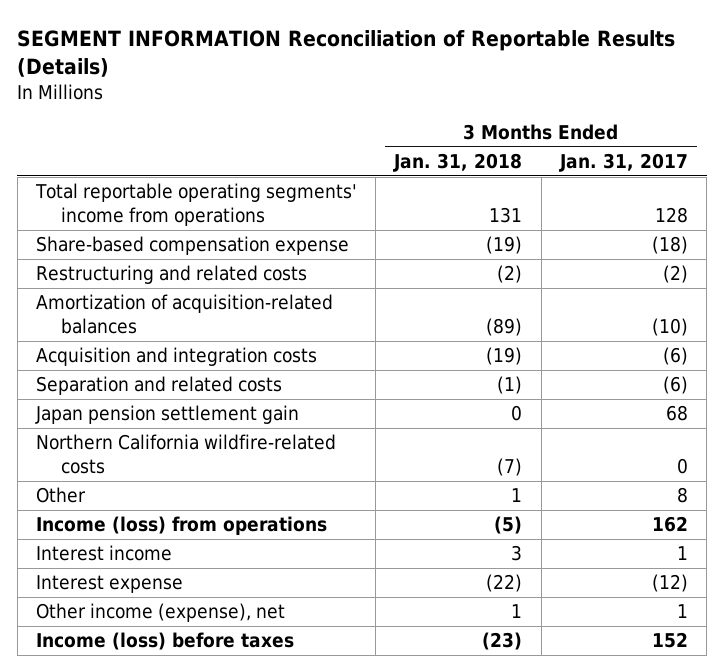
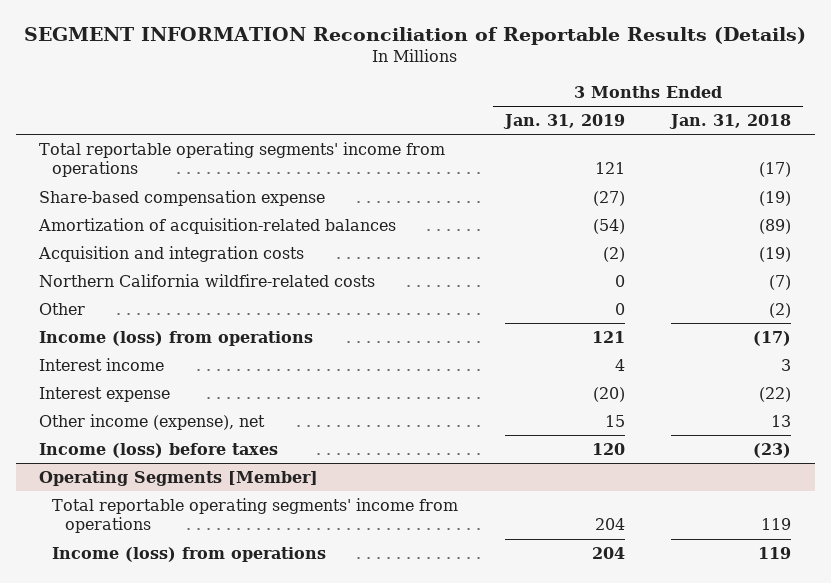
[558,153,688,173] Jan. 31, 2017 -> none
none -> [502,114,625,130] Jan. 31, 2019
[489,206,523,223] 131 -> [759,162,792,178] (17)
[35,265,307,285] Restructuring and related costs -> none
[35,376,282,396] Separation and related costs -> none
[34,405,299,425] Japan pension settlement gain -> none
[511,488,523,503] 1 -> [769,302,792,318] (2)
[494,516,523,535] (5) -> [753,330,792,346] (17)
[511,604,523,619] 1 -> [771,414,792,427] 13
none -> [39,470,319,486] Operating Segments [Member]
none -> [52,497,459,534] Total reportable operating segments' income from operations
none -> [52,546,327,562] Income (loss) from operations

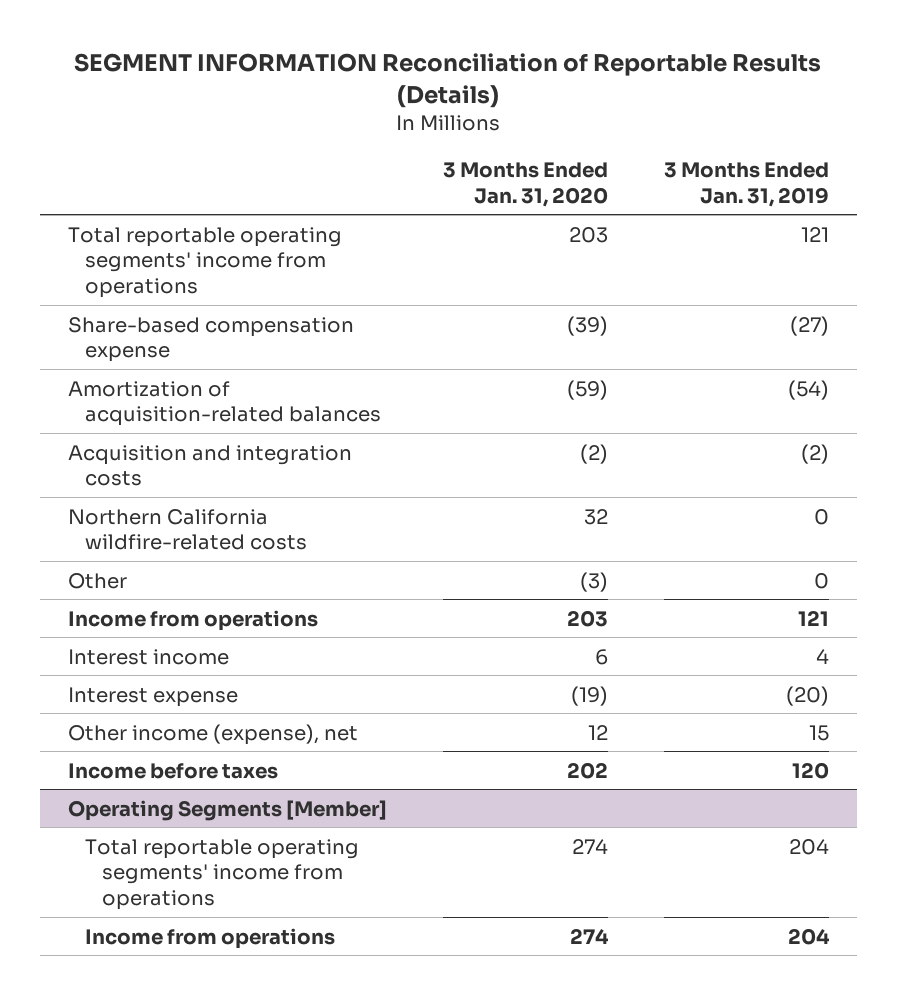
[669,114,792,130] Jan. 31, 2018 -> none
none -> [442,161,608,207] 3 Months Ended Jan. 31, 2020
[39,330,314,346] Income (loss) from operations -> [67,609,318,631] Income from operations
[39,442,279,458] Income (loss) before taxes -> [67,762,278,779] Income before taxes
[52,546,327,562] Income (loss) from operations -> [85,927,336,949] Income from operations

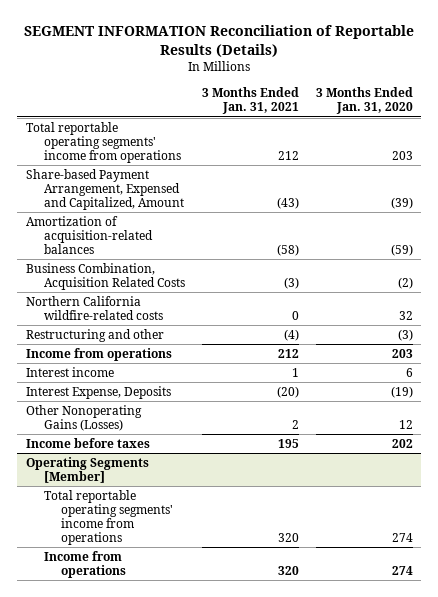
[663,161,829,207] 3 Months Ended Jan. 31, 2019 -> none
none -> [201,87,299,115] 3 Months Ended Jan. 31, 2021
[67,316,354,363] Share-based compensation expense -> [25,168,184,211] Share-based Payment Arrangement, Expensed and Capitalized, Amount
[67,444,352,487] Acquisition and integration costs -> [25,262,185,291] Business Combination, Acquisition Related Costs
[67,572,127,589] Other -> [25,328,164,342] Restructuring and other
[67,686,238,707] Interest expense -> [25,385,171,399] Interest Expense, Deposits
[67,723,358,745] Other income (expense), net -> [25,404,142,432] Other Nonoperating Gains (Losses)

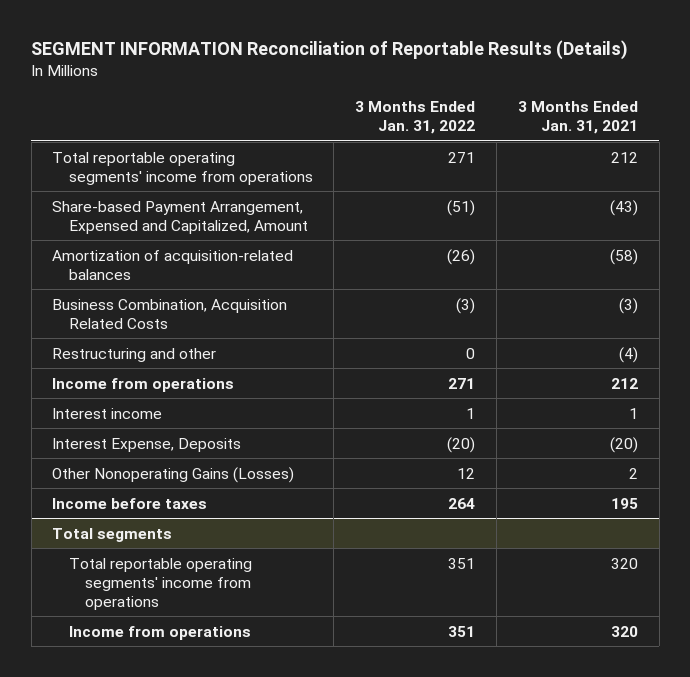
[315,87,413,115] 3 Months Ended Jan. 31, 2020 -> none
none -> [355,101,476,135] 3 Months Ended Jan. 31, 2022
[25,295,163,321] Northern California wildfire-related costs -> none
[25,456,149,484] Operating Segments [Member] -> none
none -> [52,527,173,542] Total segments

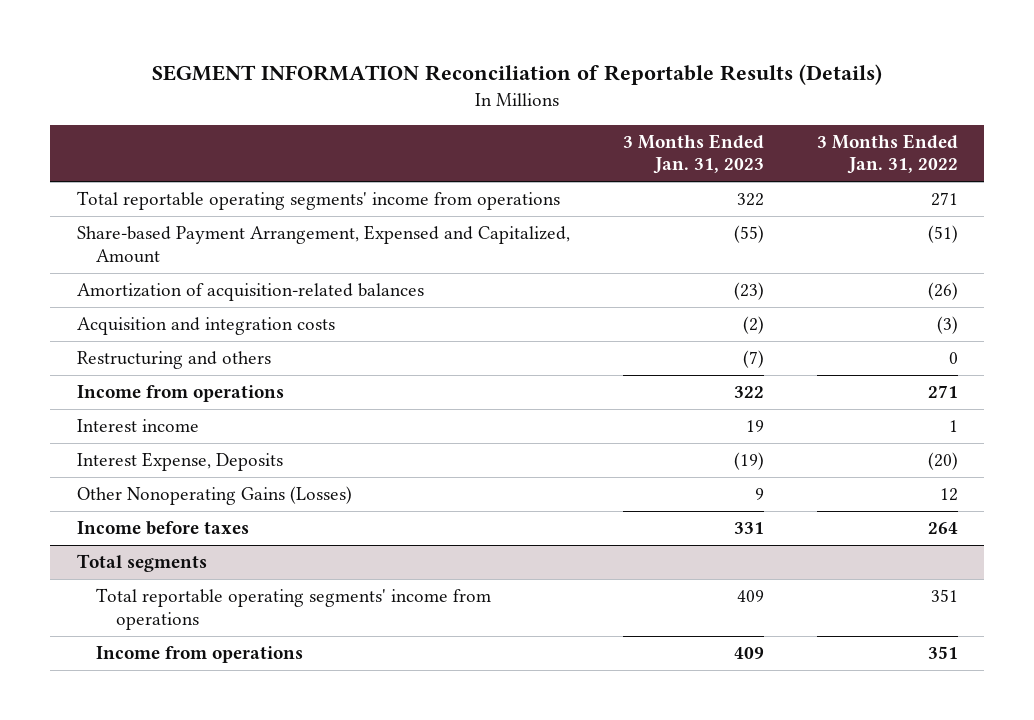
[517,101,638,135] 3 Months Ended Jan. 31, 2021 -> none
none -> [622,134,764,175] 3 Months Ended Jan. 31, 2023
[52,298,288,329] Business Combination, Acquisition Related Costs -> [76,317,335,336] Acquisition and integration costs
[52,347,217,362] Restructuring and other -> [76,351,271,370] Restructuring and others

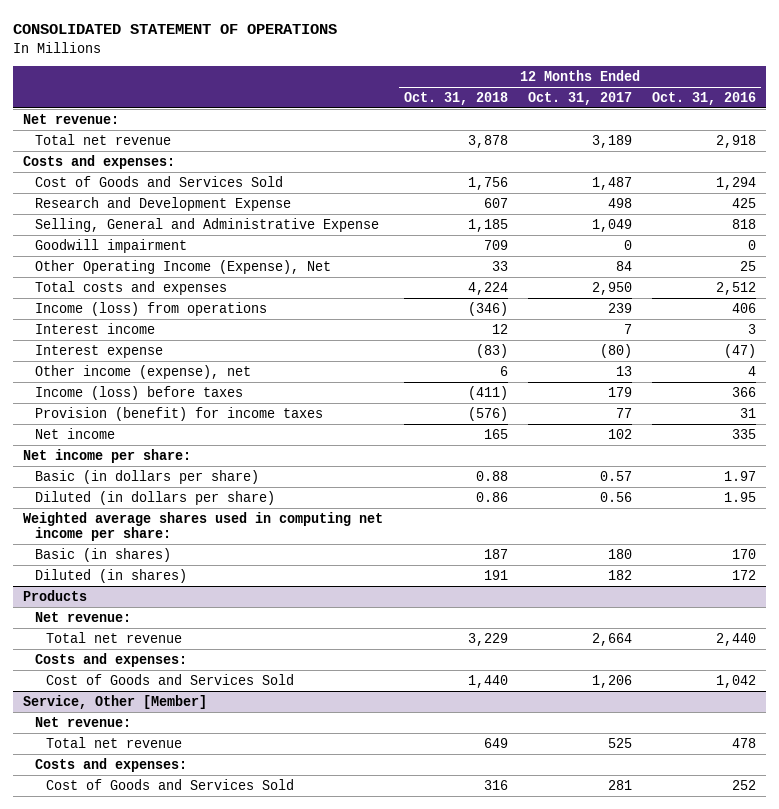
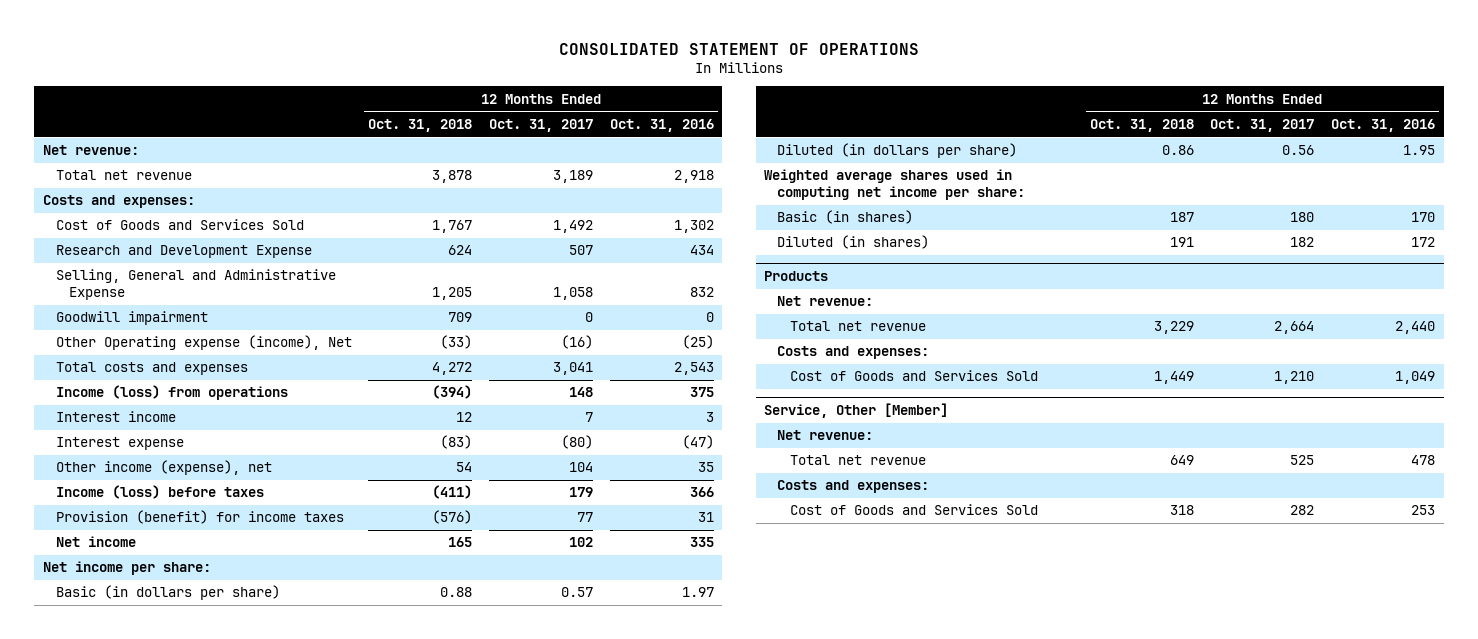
[467,176,508,190] 1,756 -> [432,220,473,234] 1,767
[591,176,632,190] 1,487 -> [553,220,594,234] 1,492
[715,176,756,190] 1,294 -> [673,220,714,234] 1,302
[483,197,508,208] 607 -> [448,245,473,256] 624
[607,197,632,208] 498 -> [569,245,594,256] 507
[731,197,756,208] 425 -> [689,245,714,256] 434
[467,218,508,232] 1,185 -> [432,287,473,301] 1,205
[591,218,632,232] 1,049 -> [553,287,594,301] 1,058
[731,218,756,229] 818 -> [689,287,714,298] 832
[34,259,331,274] Other Operating Income (Expense), Net -> [55,335,352,351] Other Operating expense (income), Net
[491,260,508,271] 33 -> [440,335,473,350] (33)
[615,260,632,271] 84 -> [561,335,594,350] (16)
[739,260,756,271] 25 -> [681,335,714,350] (25)
[467,281,508,295] 4,224 -> [432,362,473,376] 4,272
[591,281,632,295] 2,950 -> [553,362,594,376] 3,041
[715,281,756,295] 2,512 -> [673,362,714,376] 2,543
[467,301,508,316] (346) -> [432,385,473,400] (394)
[607,302,632,313] 239 -> [569,387,594,398] 148
[731,302,756,313] 406 -> [689,387,714,398] 375
[499,365,508,376] 6 -> [456,462,473,473] 54
[615,365,632,376] 13 -> [569,462,594,473] 104
[747,365,756,376] 4 -> [697,462,714,473] 35
[467,674,508,688] 1,440 -> [1153,371,1194,385] 1,449
[591,674,632,688] 1,206 -> [1274,371,1315,385] 1,210
[715,674,756,688] 1,042 -> [1395,371,1436,385] 1,049
[483,779,508,790] 316 -> [1169,505,1194,516] 318
[607,779,632,790] 281 -> [1290,505,1315,516] 282
[731,779,756,790] 252 -> [1411,505,1436,516] 253

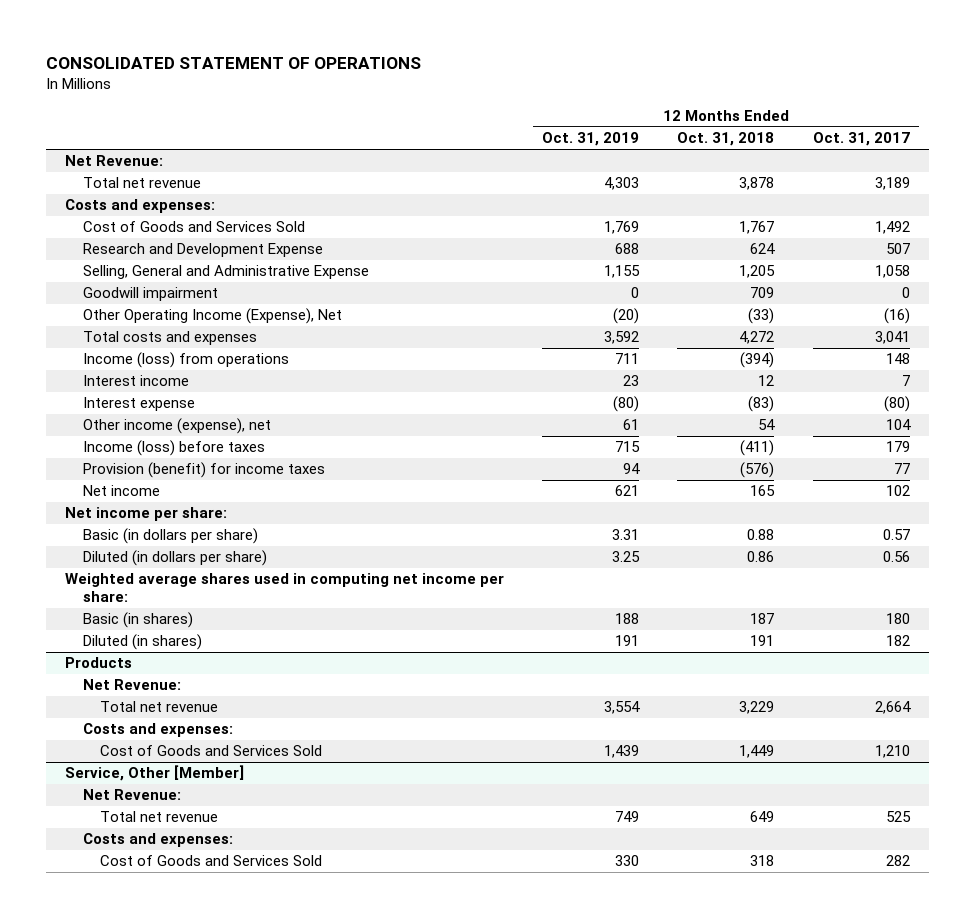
[609,118,714,132] Oct. 31, 2016 -> none
none -> [542,132,640,147] Oct. 31, 2019
[42,145,139,156] Net revenue: -> [65,155,164,167] Net Revenue:
[55,335,352,351] Other Operating expense (income), Net -> [82,308,342,325] Other Operating Income (Expense), Net
[776,296,873,307] Net revenue: -> [82,679,181,691] Net Revenue:
[776,430,873,441] Net revenue: -> [82,789,181,801] Net Revenue:

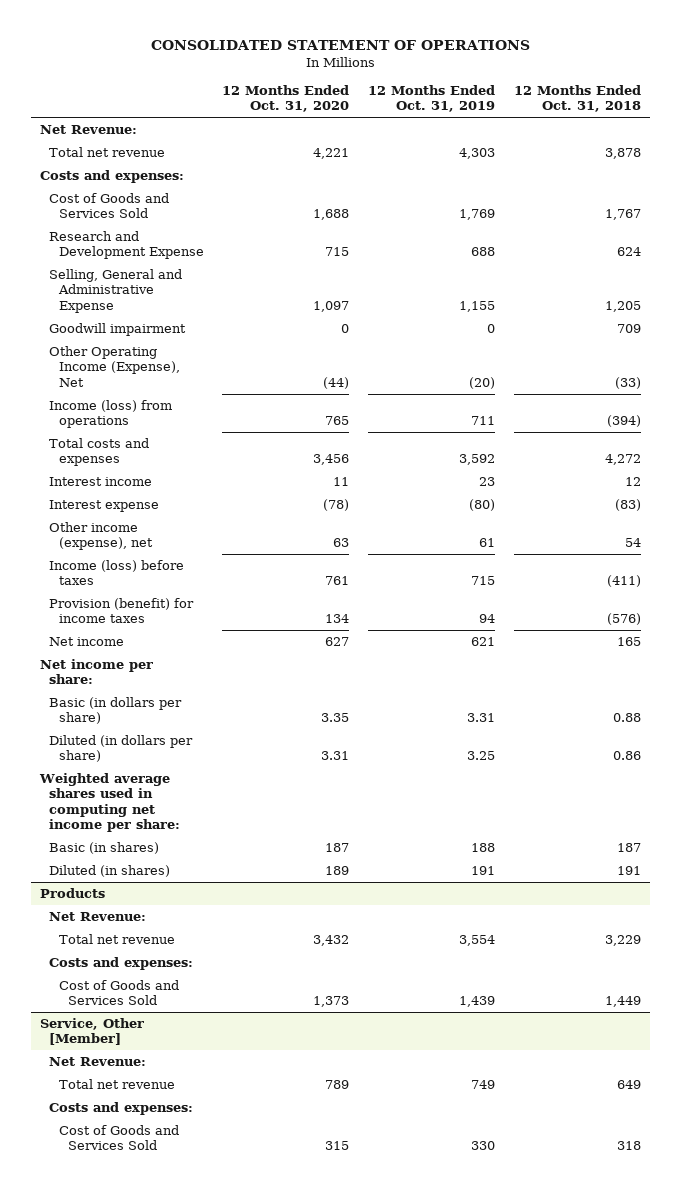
[812,132,910,147] Oct. 31, 2017 -> none
none -> [222,84,350,113] 12 Months Ended Oct. 31, 2020
[82,331,257,346] Total costs and expenses -> [49,437,150,467] Total costs and expenses

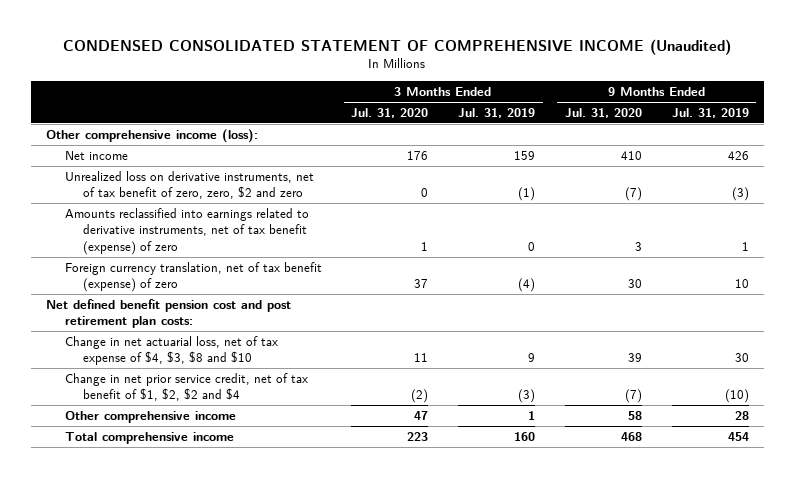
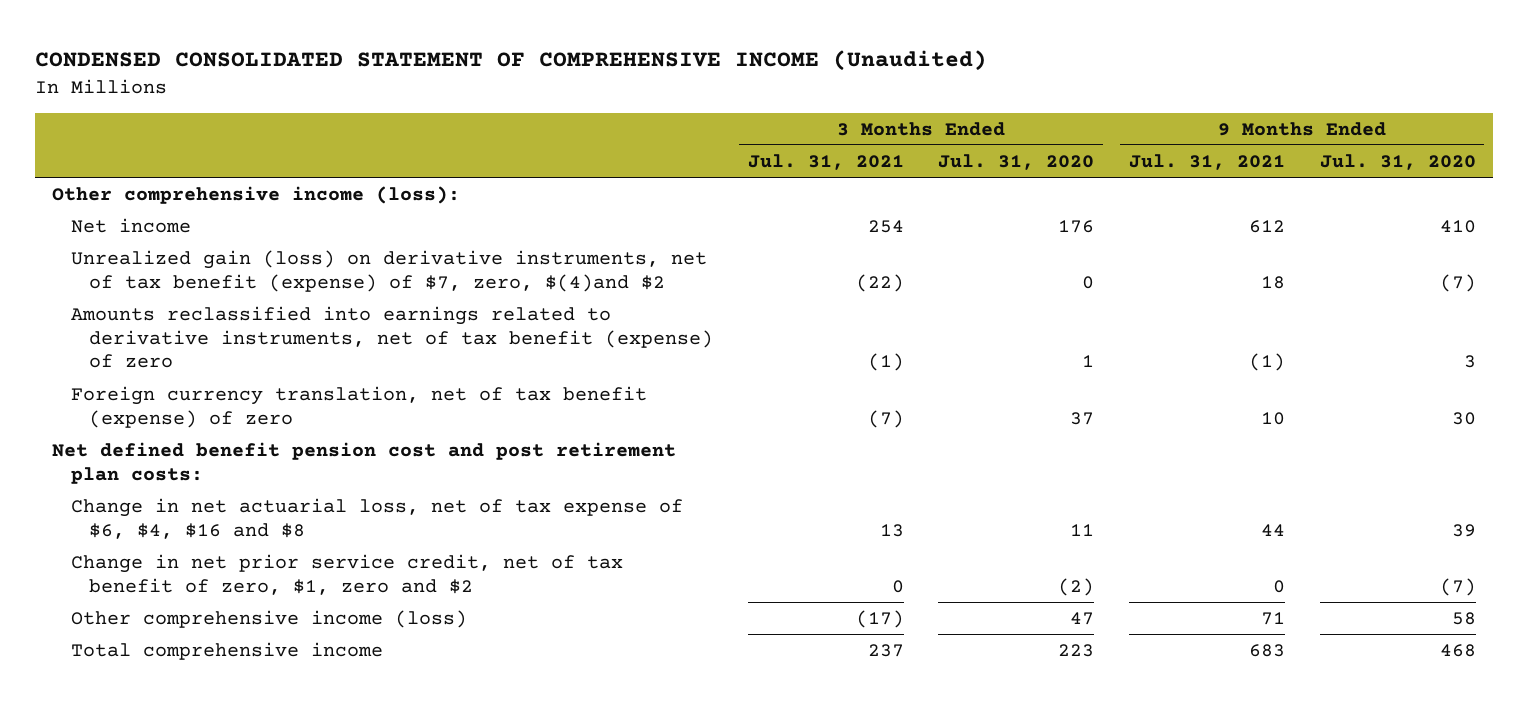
[458,107,536,118] Jul. 31, 2019 -> none
[671,107,749,118] Jul. 31, 2019 -> none
none -> [747,153,904,170] Jul. 31, 2021
none -> [1128,153,1285,170] Jul. 31, 2021
[64,170,314,200] Unrealized loss on derivative instruments, net of tax benefit of zero, zero, $2 and zero -> [70,249,707,292] Unrealized gain (loss) on derivative instruments, net of tax benefit (expense) of $7, zero, $(4)and $2
[64,335,278,366] Change in net actuarial loss, net of tax expense of $4, $3, $8 and $10 -> [70,497,683,539] Change in net actuarial loss, net of tax expense of $6, $4, $16 and $8
[64,372,308,402] Change in net prior service credit, net of tax benefit of $1, $2, $2 and $4 -> [70,553,623,595] Change in net prior service credit, net of tax benefit of zero, $1, zero and $2
[64,410,236,423] Other comprehensive income -> [70,609,467,628] Other comprehensive income (loss)

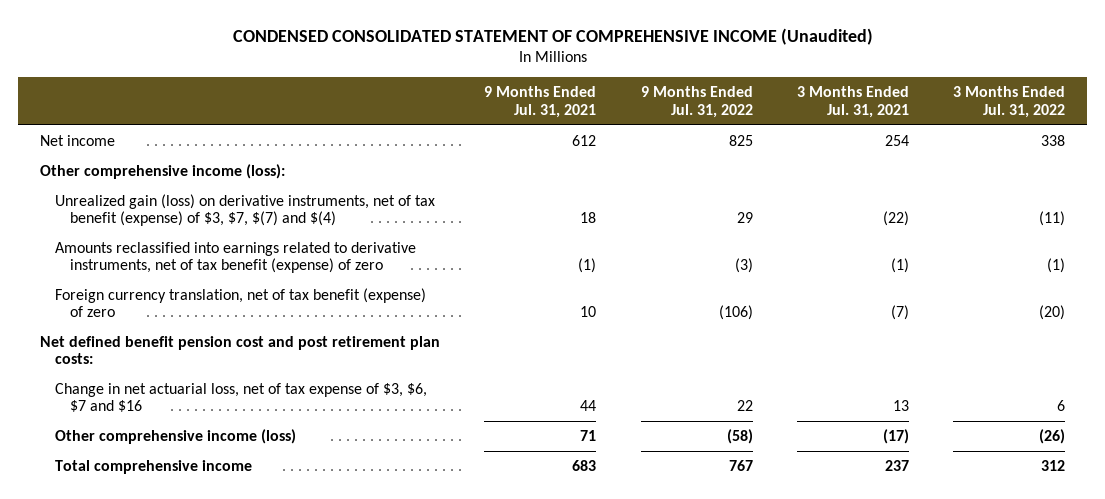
[938,153,1095,170] Jul. 31, 2020 -> none
[1319,153,1476,170] Jul. 31, 2020 -> none
none -> [640,86,753,118] 9 Months Ended Jul. 31, 2022
none -> [953,86,1066,118] 3 Months Ended Jul. 31, 2022
[51,185,460,204] Other comprehensive income (loss): -> [40,163,286,179] Other comprehensive income (loss):
[70,249,707,292] Unrealized gain (loss) on derivative instruments, net of tax benefit (expense) of $7, zero, $(4)and $2 -> [55,193,436,227] Unrealized gain (loss) on derivative instruments, net of tax benefit (expense) of $3, $7, $(7) and $(4)
[70,553,623,595] Change in net prior service credit, net of tax benefit of zero, $1, zero and $2 -> none
[70,497,683,539] Change in net actuarial loss, net of tax expense of $6, $4, $16 and $8 -> [55,382,428,413] Change in net actuarial loss, net of tax expense of $3, $6, $7 and $16

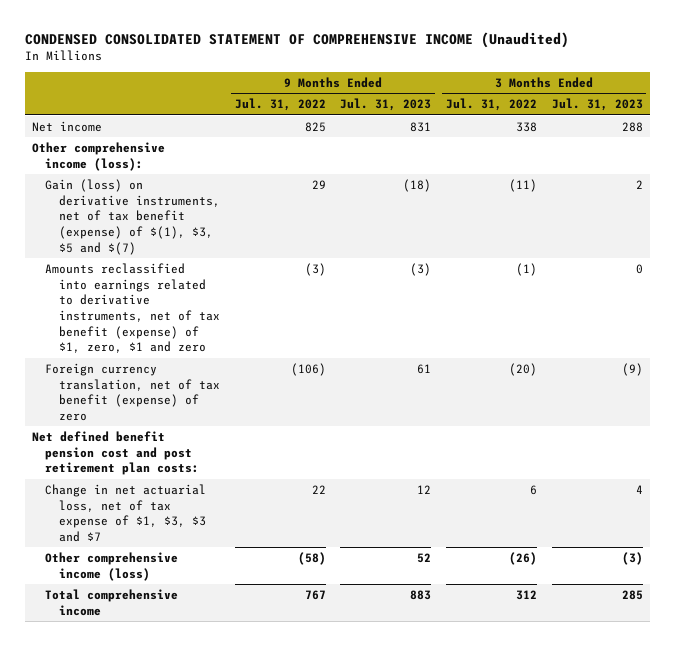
[484,86,597,118] 9 Months Ended Jul. 31, 2021 -> none
[796,86,909,118] 3 Months Ended Jul. 31, 2021 -> none
none -> [340,98,432,112] Jul. 31, 2023
none -> [551,98,643,112] Jul. 31, 2023
[55,193,436,227] Unrealized gain (loss) on derivative instruments, net of tax benefit (expense) of $3, $7, $(7) and $(4) -> [45,178,220,255] Gain (loss) on derivative instruments, net of tax benefit (expense) of $(1), $3, $5 and $(7)
[55,241,417,274] Amounts reclassified into earnings related to derivative instruments, net of tax benefit (expense) of zero -> [45,262,220,354] Amounts reclassified into earnings related to derivative instruments, net of tax benefit (expense) of $1, zero, $1 and zero
[55,382,428,413] Change in net actuarial loss, net of tax expense of $3, $6, $7 and $16 -> [45,483,207,543] Change in net actuarial loss, net of tax expense of $1, $3, $3 and $7

